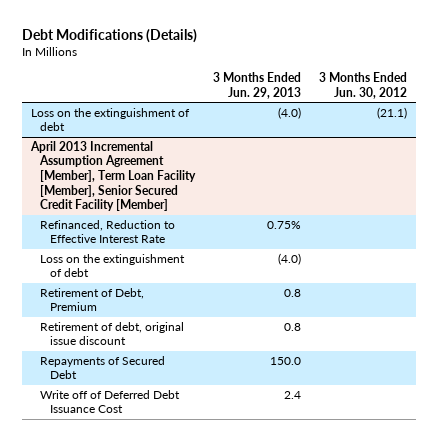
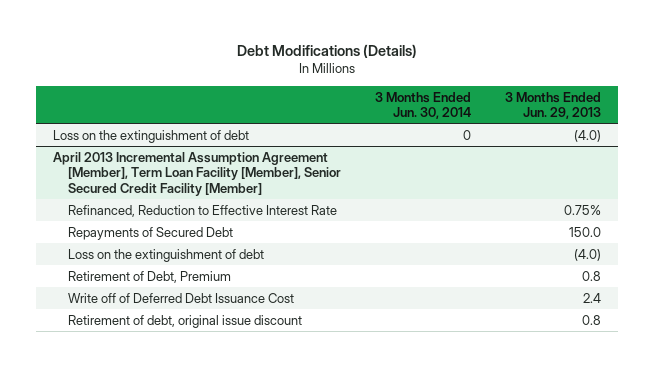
[319,72,408,99] 3 Months Ended Jun. 30, 2012 -> none
none -> [374,91,471,120] 3 Months Ended Jun. 30, 2014
[40,355,166,380] Repayments of Secured Debt -> [67,226,233,240] Repayments of Secured Debt
[40,321,185,346] Retirement of debt, original issue discount -> [67,314,302,328] Retirement of debt, original issue discount

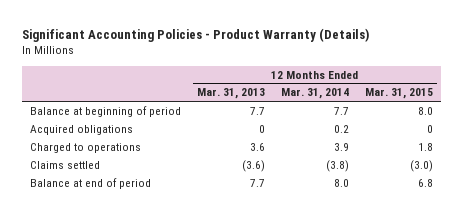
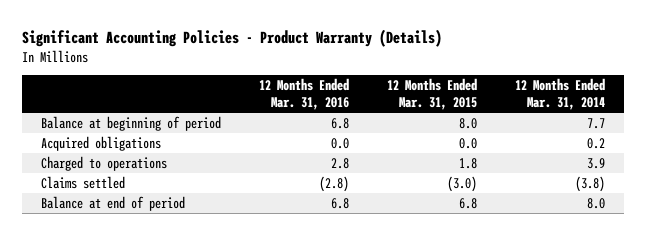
[196,88,265,100] Mar. 31, 2013 -> none
none -> [258,78,349,111] 12 Months Ended Mar. 31, 2016
[427,124,434,133] 0 -> [458,138,477,150] 0.0

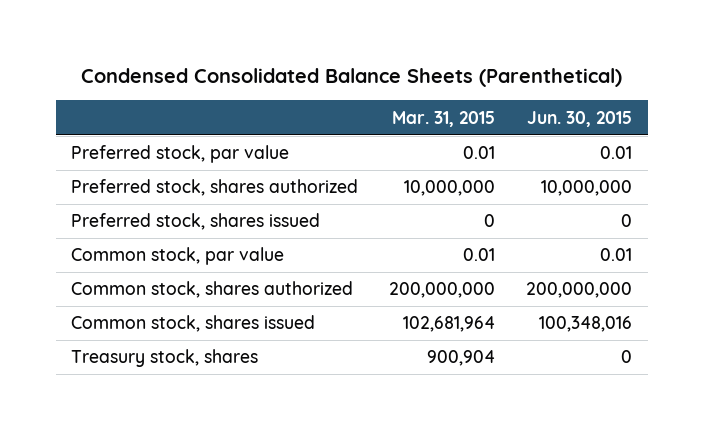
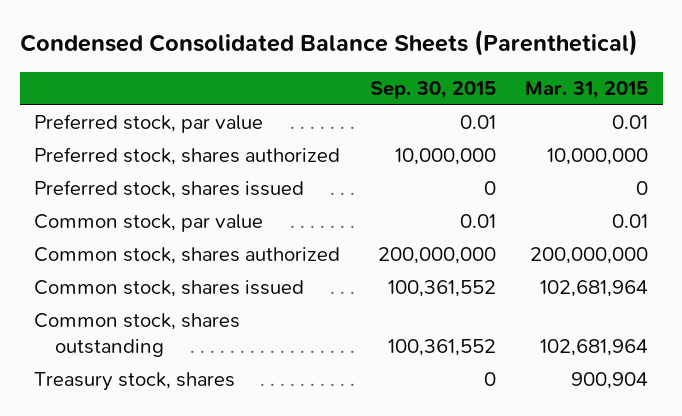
[527,110,633,127] Jun. 30, 2015 -> none
none -> [369,81,496,100] Sep. 30, 2015
none -> [34,313,241,358] Common stock, shares outstanding

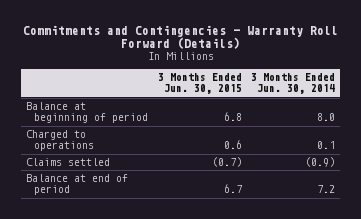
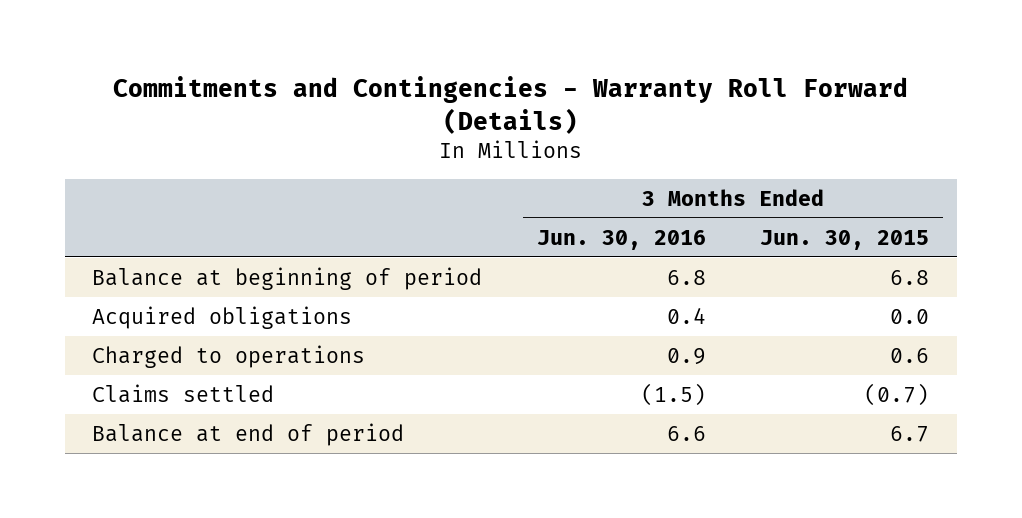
[251,73,336,95] 3 Months Ended Jun. 30, 2014 -> none
none -> [536,229,706,250] Jun. 30, 2016
none -> [92,305,353,329] Acquired obligations

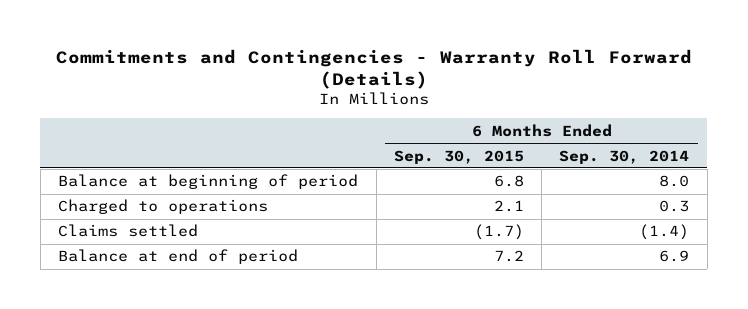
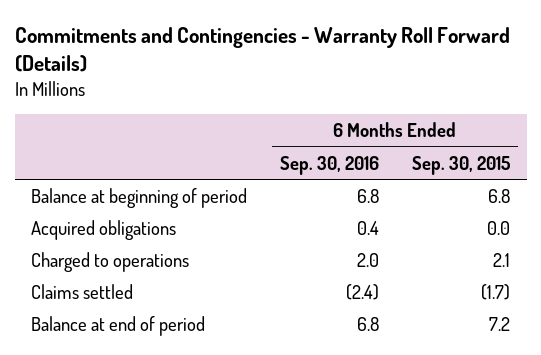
[559,149,690,164] Sep. 30, 2014 -> none
none -> [280,155,380,175] Sep. 30, 2016
none -> [31,219,177,240] Acquired obligations

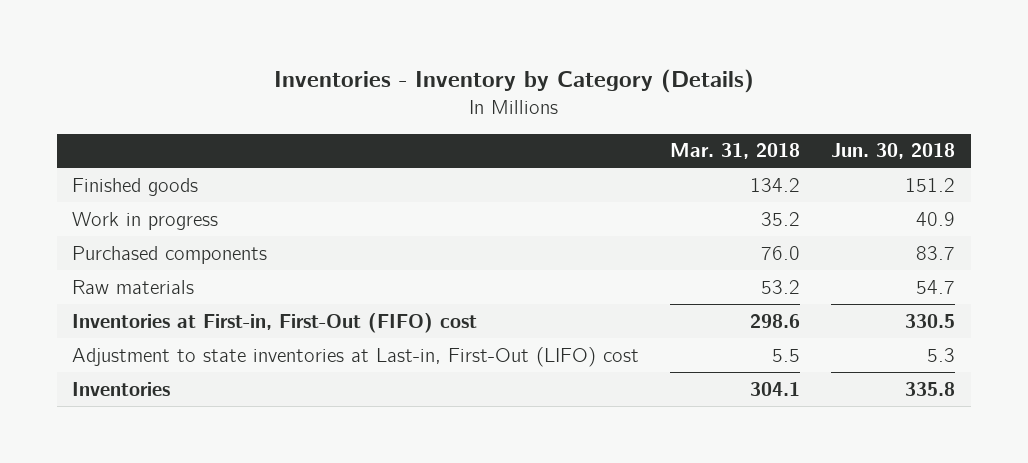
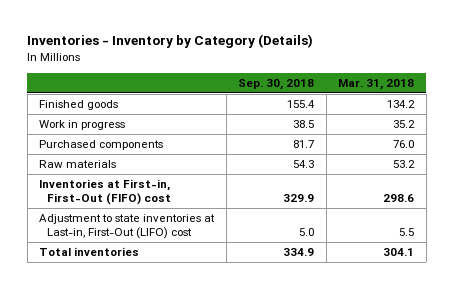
[831,143,956,160] Jun. 30, 2018 -> none
none -> [238,79,315,91] Sep. 30, 2018
[72,381,171,396] Inventories -> [39,247,140,257] Total inventories

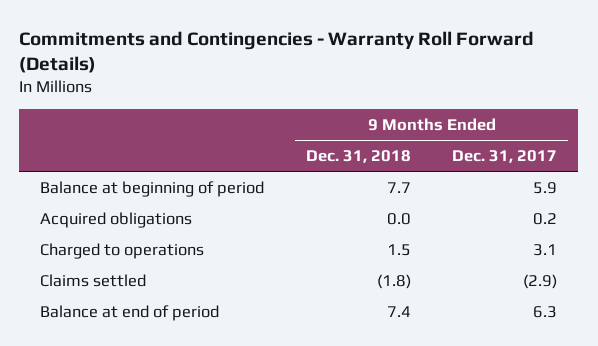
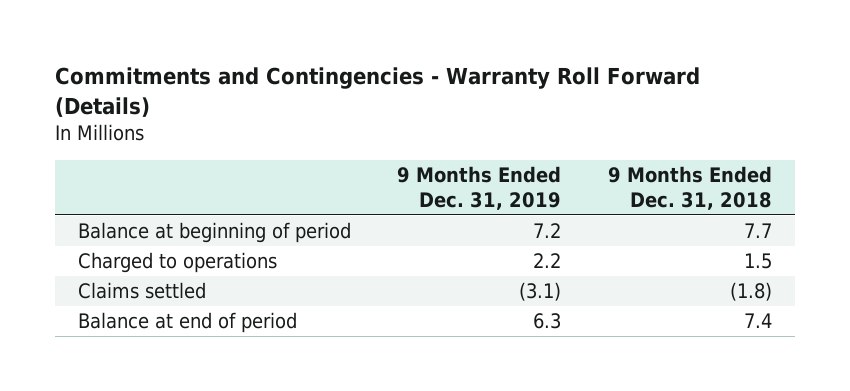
[452,149,558,163] Dec. 31, 2017 -> none
none -> [397,165,562,210] 9 Months Ended Dec. 31, 2019
[40,211,193,228] Acquired obligations -> none

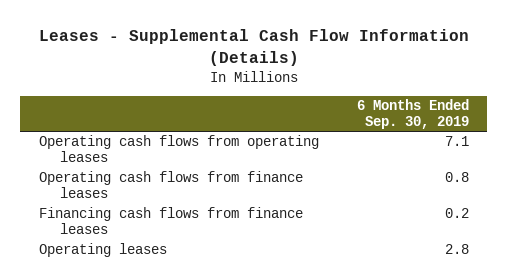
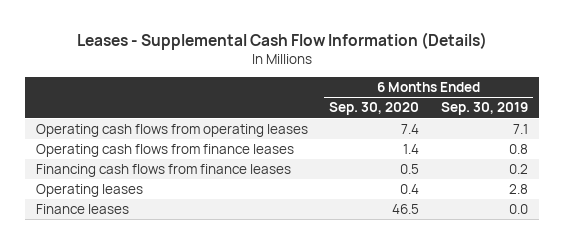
none -> [329,102,420,116] Sep. 30, 2020
none -> [35,203,129,214] Finance leases

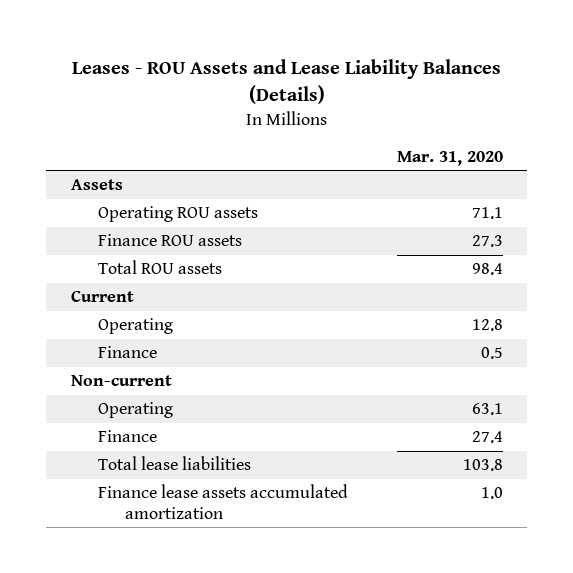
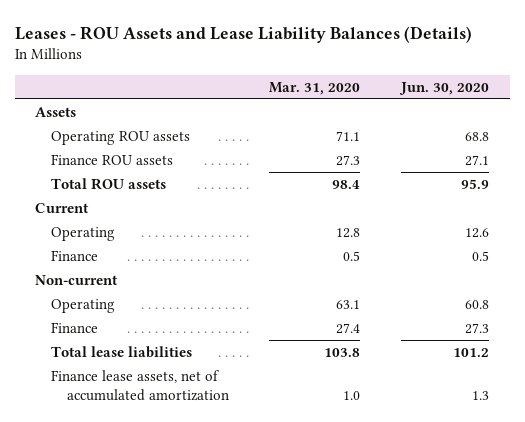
none -> [399,81,490,95] Jun. 30, 2020
[97,484,348,519] Finance lease assets accumulated amortization -> [51,370,229,402] Finance lease assets, net of accumulated amortization

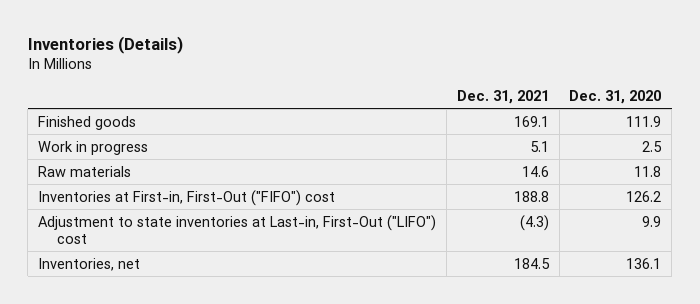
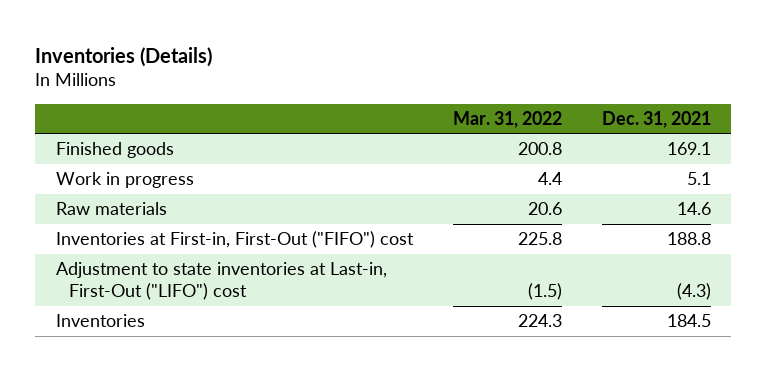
[569,90,662,105] Dec. 31, 2020 -> none
none -> [452,110,562,128] Mar. 31, 2022
[38,257,141,271] Inventories, net -> [55,314,145,328] Inventories

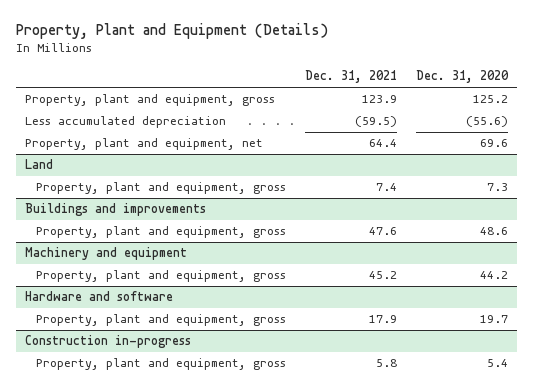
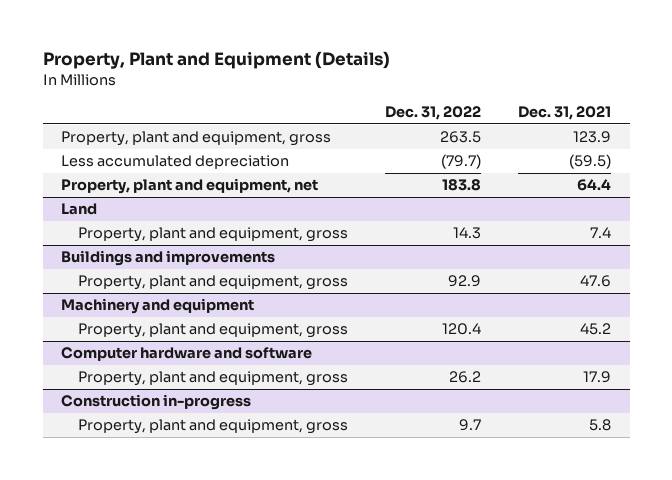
[415,70,509,84] Dec. 31, 2020 -> none
none -> [385,106,482,121] Dec. 31, 2022
[25,291,174,302] Hardware and software -> [61,347,313,362] Computer hardware and software

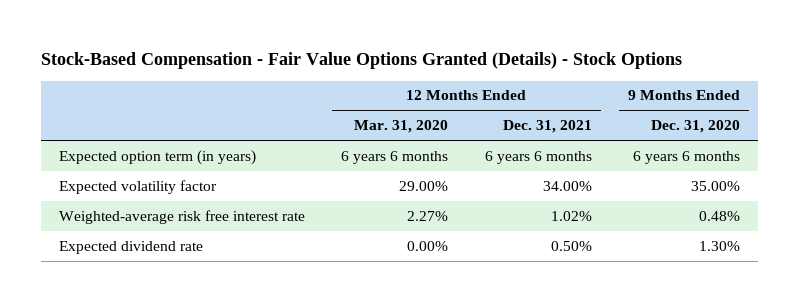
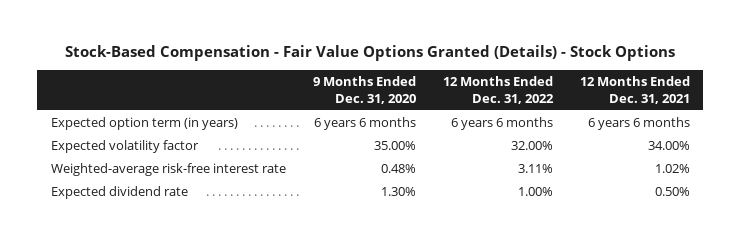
[354,120,449,134] Mar. 31, 2020 -> none
none -> [442,76,554,104] 12 Months Ended Dec. 31, 2022
[59,209,306,224] Weighted-average risk free interest rate -> [50,163,286,177] Weighted-average risk-free interest rate

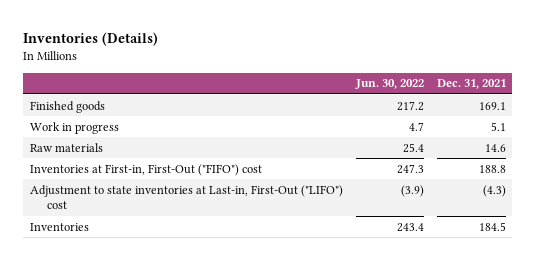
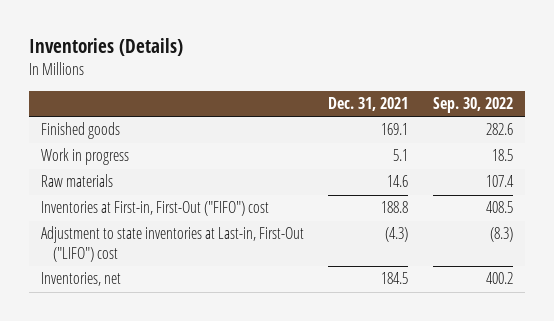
[354,79,424,90] Jun. 30, 2022 -> none
none -> [432,97,513,114] Sep. 30, 2022
[29,222,89,231] Inventories -> [40,272,121,287] Inventories, net

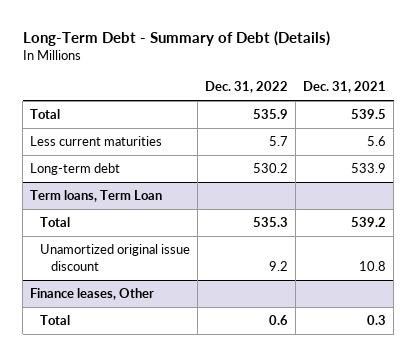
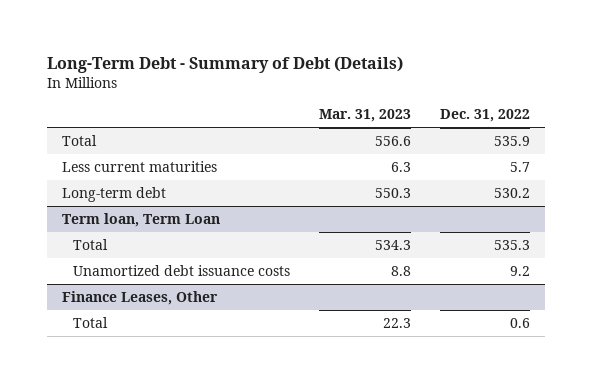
[303,81,387,94] Dec. 31, 2021 -> none
none -> [319,109,412,123] Mar. 31, 2023
[29,190,162,203] Term loans, Term Loan -> [61,212,220,227] Term loan, Term Loan
[40,244,191,271] Unamortized original issue discount -> [73,264,291,276] Unamortized debt issuance costs
[29,288,154,301] Finance leases, Other -> [61,290,218,305] Finance Leases, Other

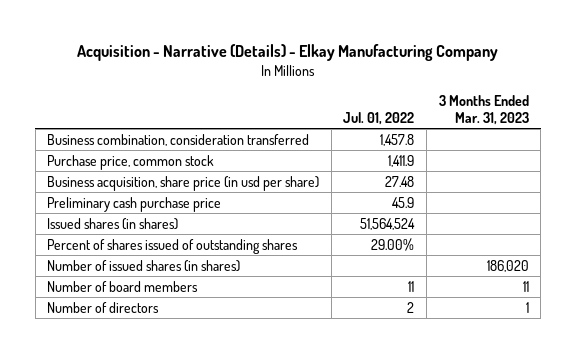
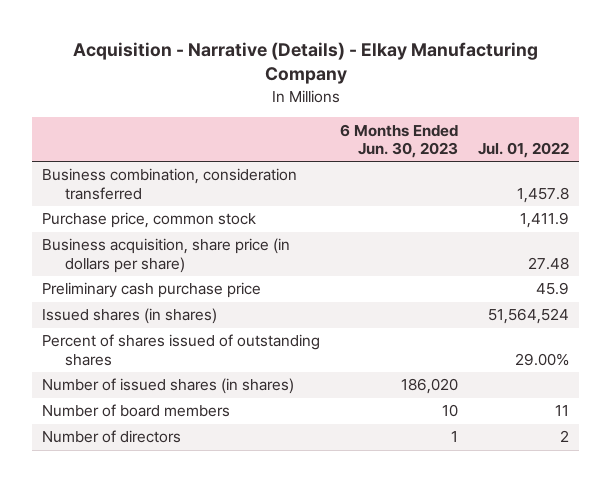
[438,94,529,125] 3 Months Ended Mar. 31, 2023 -> none
none -> [340,123,459,158] 6 Months Ended Jun. 30, 2023
[47,175,320,191] Business acquisition, share price (in usd per share) -> [41,238,290,273] Business acquisition, share price (in dollars per share)

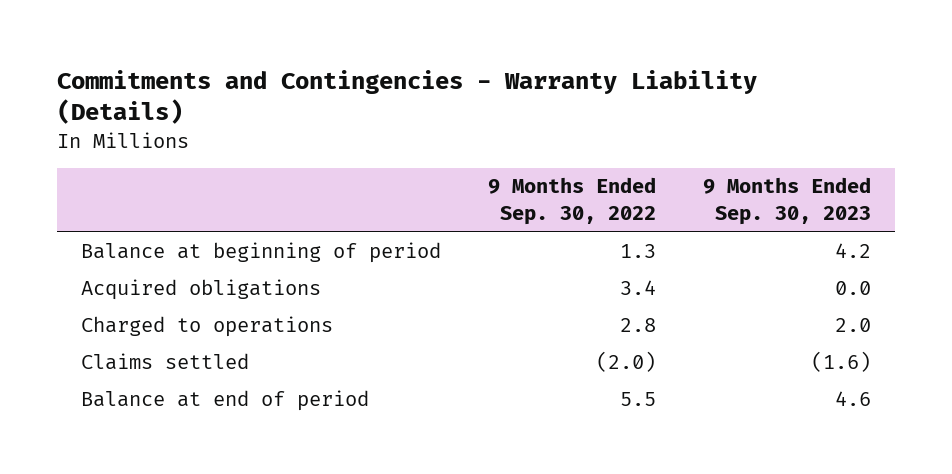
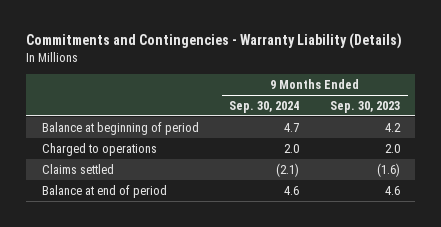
[488,177,657,225] 9 Months Ended Sep. 30, 2022 -> none
none -> [229,100,300,113] Sep. 30, 2024
[80,278,321,300] Acquired obligations -> none

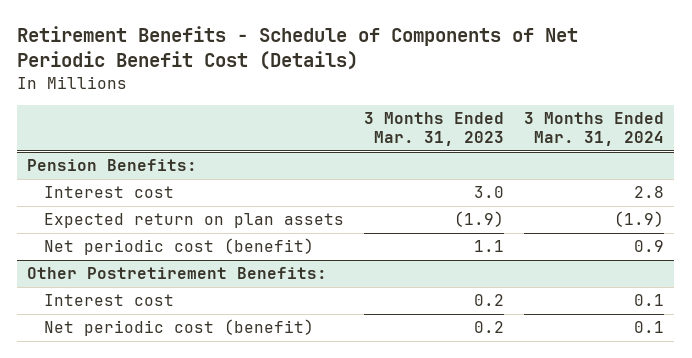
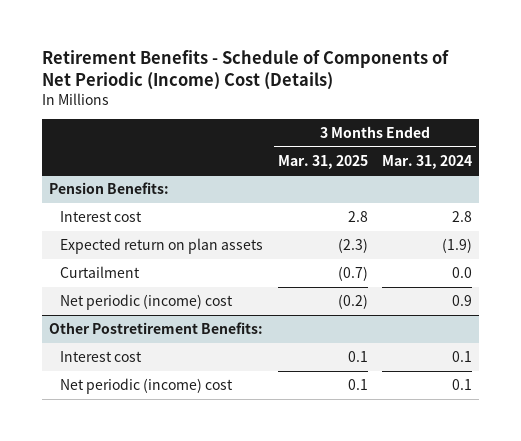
[17,26,579,71] Retirement Benefits - Schedule of Components of Net Periodic Benefit Cost (Details) -> [41,49,449,90] Retirement Benefits - Schedule of Components of Net Periodic (Income) Cost (Details)
[364,111,505,147] 3 Months Ended Mar. 31, 2023 -> none
none -> [277,154,368,169] Mar. 31, 2025
none -> [60,265,141,278] Curtailment
[44,238,315,256] Net periodic cost (benefit) -> [60,293,234,310] Net periodic (income) cost
[44,319,315,337] Net periodic cost (benefit) -> [60,377,234,394] Net periodic (income) cost

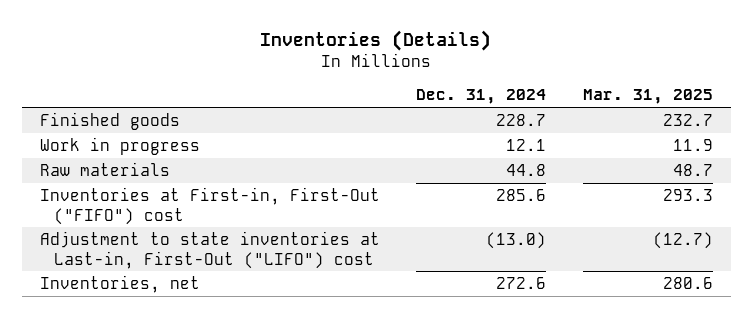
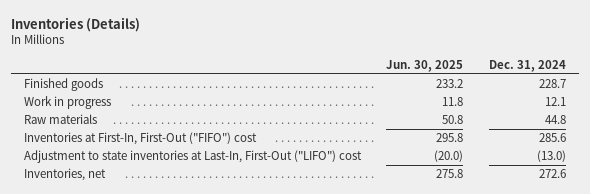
[582,89,713,105] Mar. 31, 2025 -> none
none -> [386,59,464,72] Jun. 30, 2025
[39,186,380,225] Inventories at First-in, First-Out ("FIFO") cost -> [23,132,257,146] Inventories at First-In, First-Out ("FIFO") cost
[39,230,380,269] Adjustment to state inventories at Last-in, First-Out ("LIFO") cost -> [23,150,362,164] Adjustment to state inventories at Last-In, First-Out ("LIFO") cost

